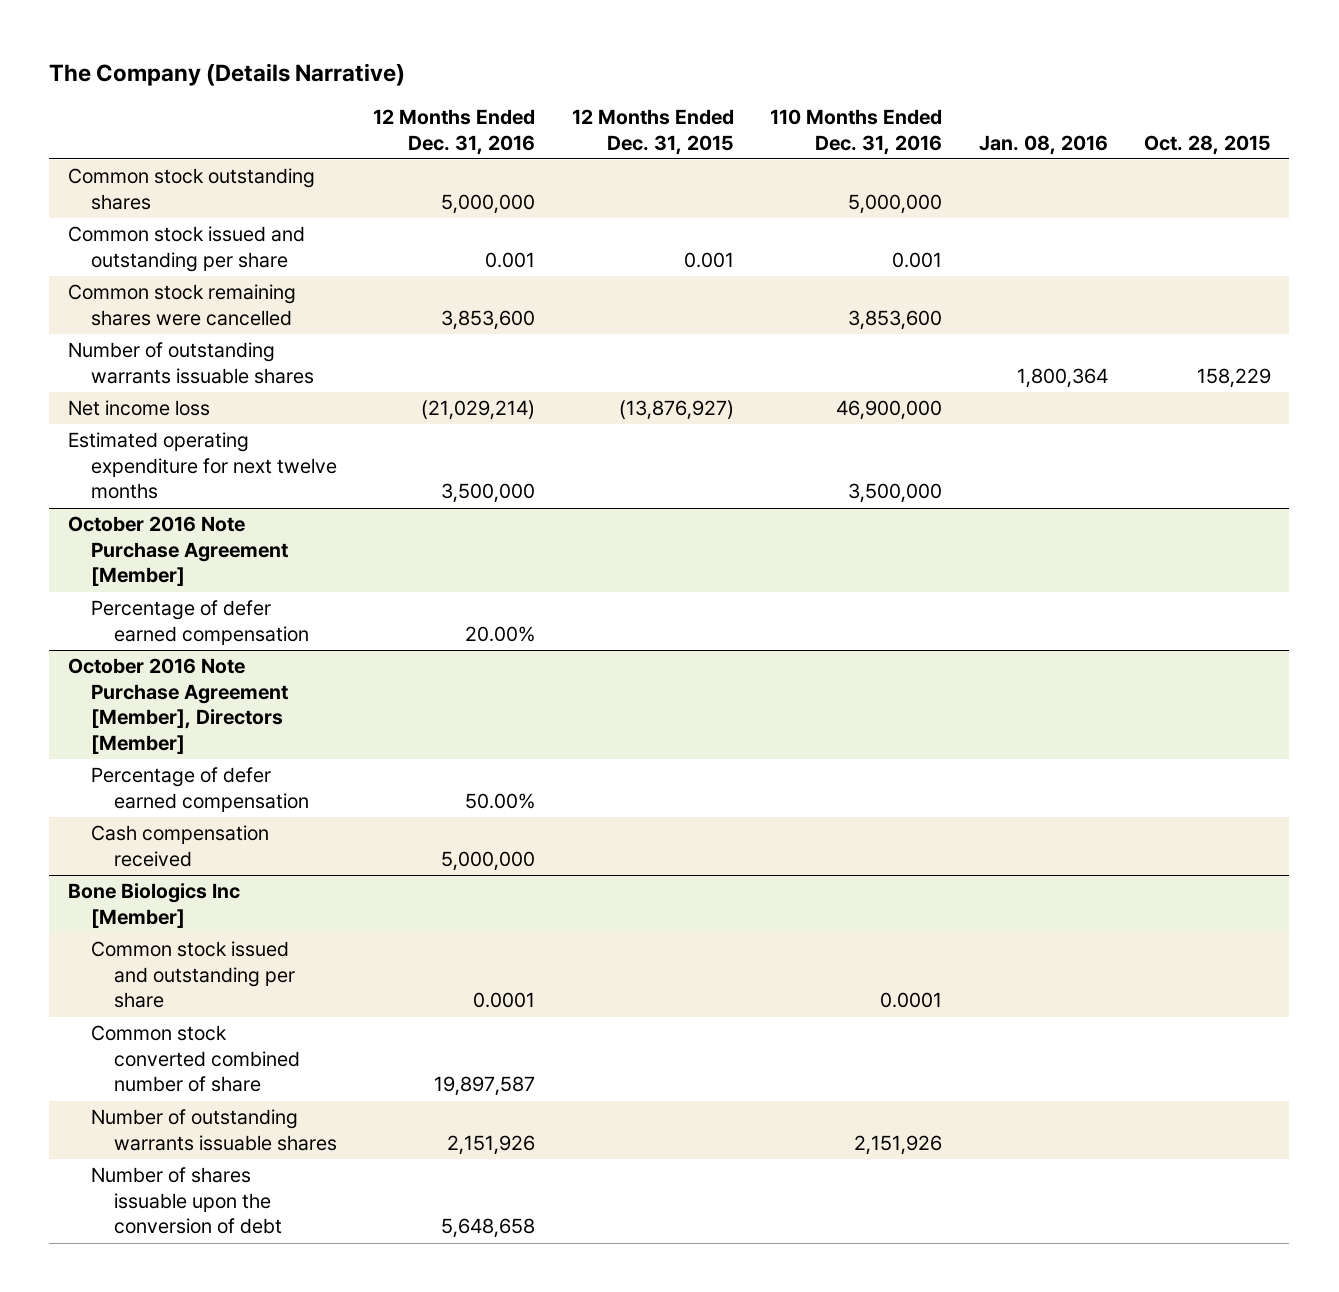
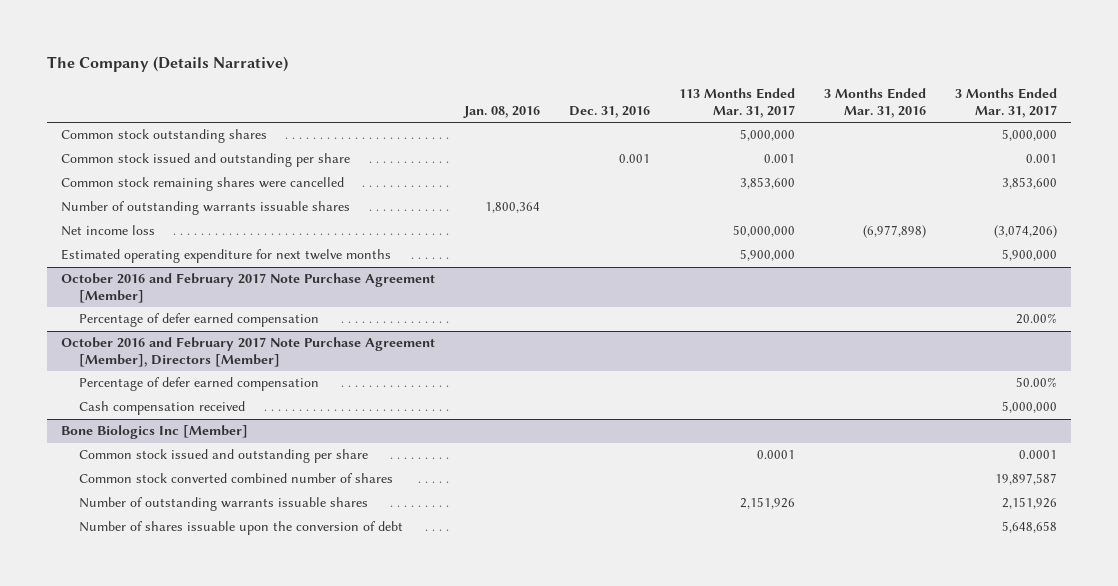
[373,109,536,155] 12 Months Ended Dec. 31, 2016 -> none
[571,109,734,155] 12 Months Ended Dec. 31, 2015 -> none
[770,109,943,155] 110 Months Ended Dec. 31, 2016 -> none
[1143,134,1271,155] Oct. 28, 2015 -> none
none -> [568,105,650,118] Dec. 31, 2016
none -> [678,88,795,118] 113 Months Ended Mar. 31, 2017
none -> [823,88,926,118] 3 Months Ended Mar. 31, 2016
none -> [954,88,1057,118] 3 Months Ended Mar. 31, 2017
[67,516,288,587] October 2016 Note Purchase Agreement [Member] -> none
[90,600,309,645] Percentage of defer earned compensation -> none
none -> [60,273,435,303] October 2016 and February 2017 Note Purchase Agreement [Member]
none -> [79,313,320,328] Percentage of defer earned compensation
[67,658,288,755] October 2016 Note Purchase Agreement [Member], Directors [Member] -> [60,337,435,367] October 2016 and February 2017 Note Purchase Agreement [Member], Directors [Member]
[90,1025,300,1093] Common stock converted combined number of share -> [79,473,394,484] Common stock converted combined number of shares

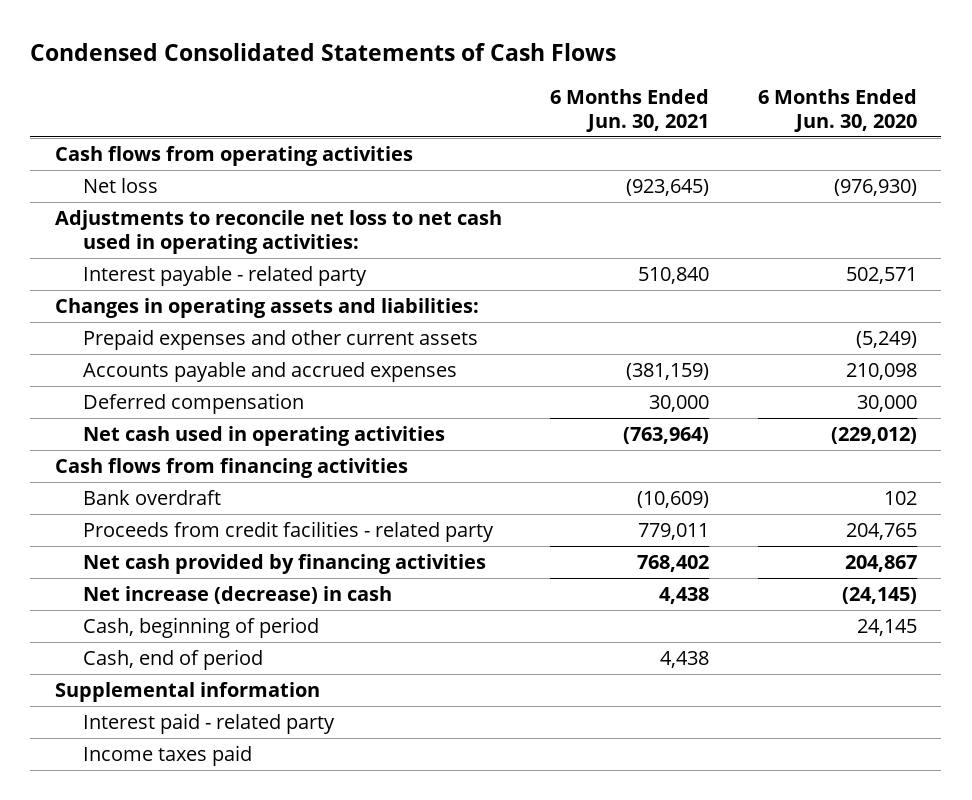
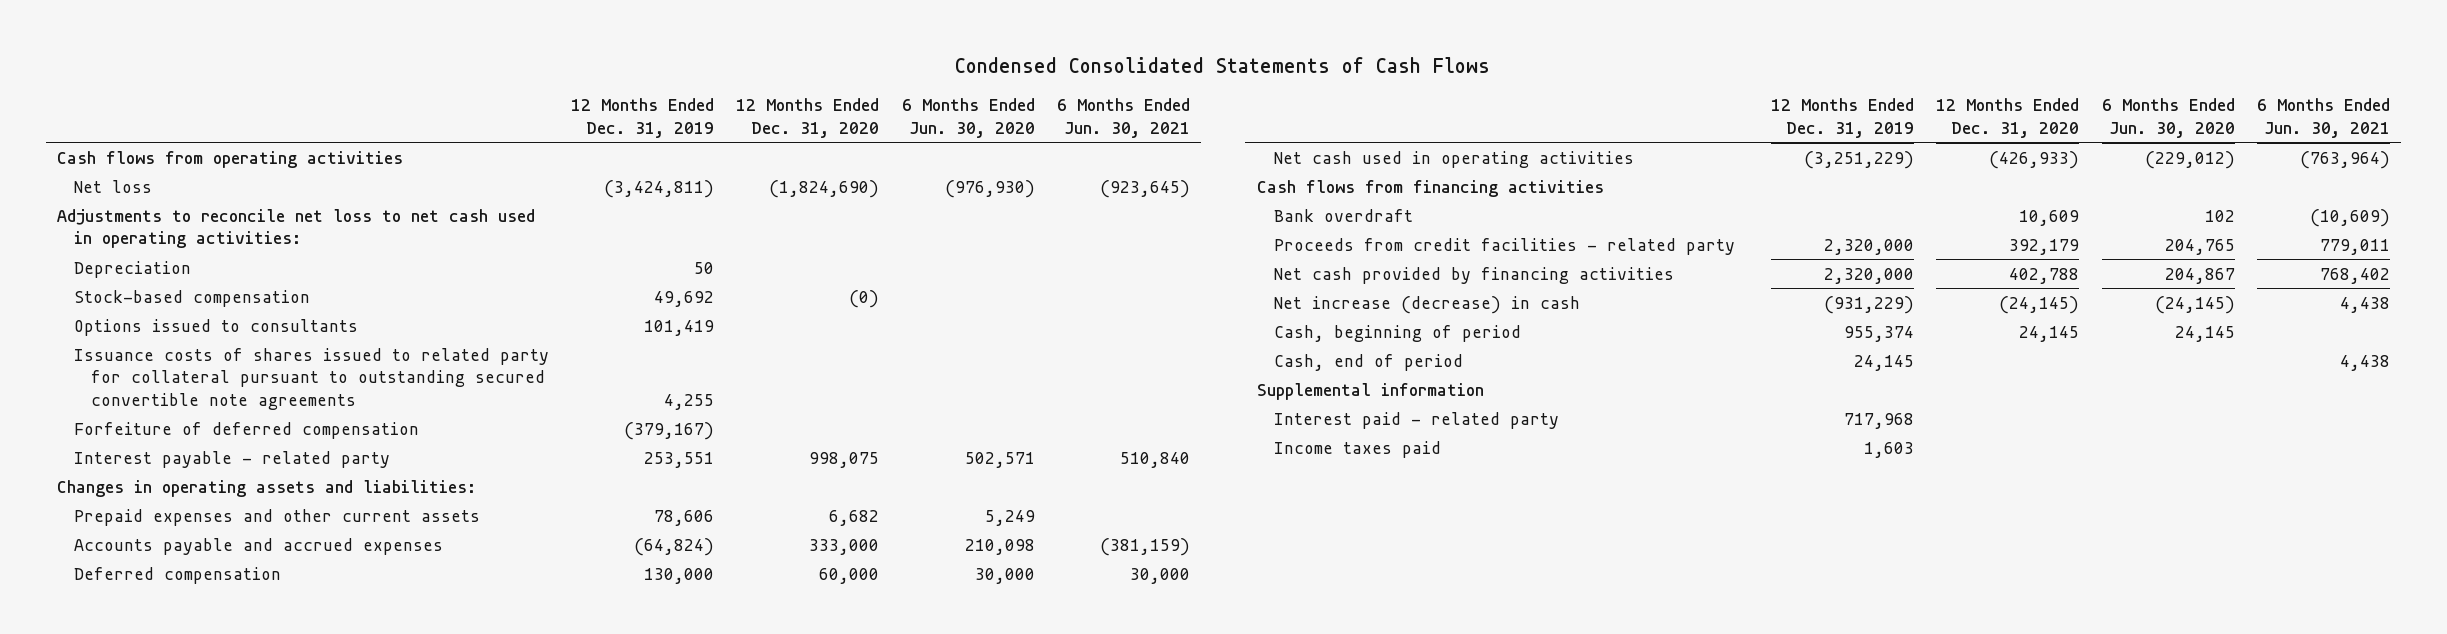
none -> [571,98,715,138] 12 Months Ended Dec. 31, 2019
none -> [736,98,880,138] 12 Months Ended Dec. 31, 2020
none -> [73,260,191,278] Depreciation
none -> [73,289,310,307] Stock-based compensation
none -> [73,318,358,336] Options issued to consultants
none -> [73,347,549,410] Issuance costs of shares issued to related party for collateral pursuant to outstanding secured convertible note agreements
none -> [73,421,419,439] Forfeiture of deferred compensation
[856,331,918,349] (5,249) -> [984,509,1035,526] 5,249

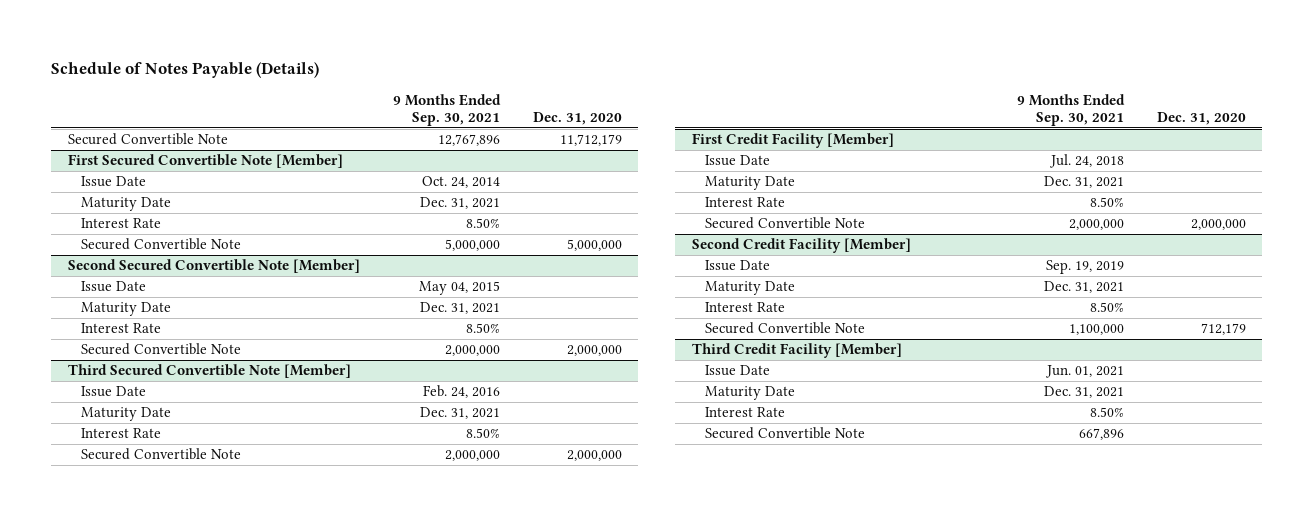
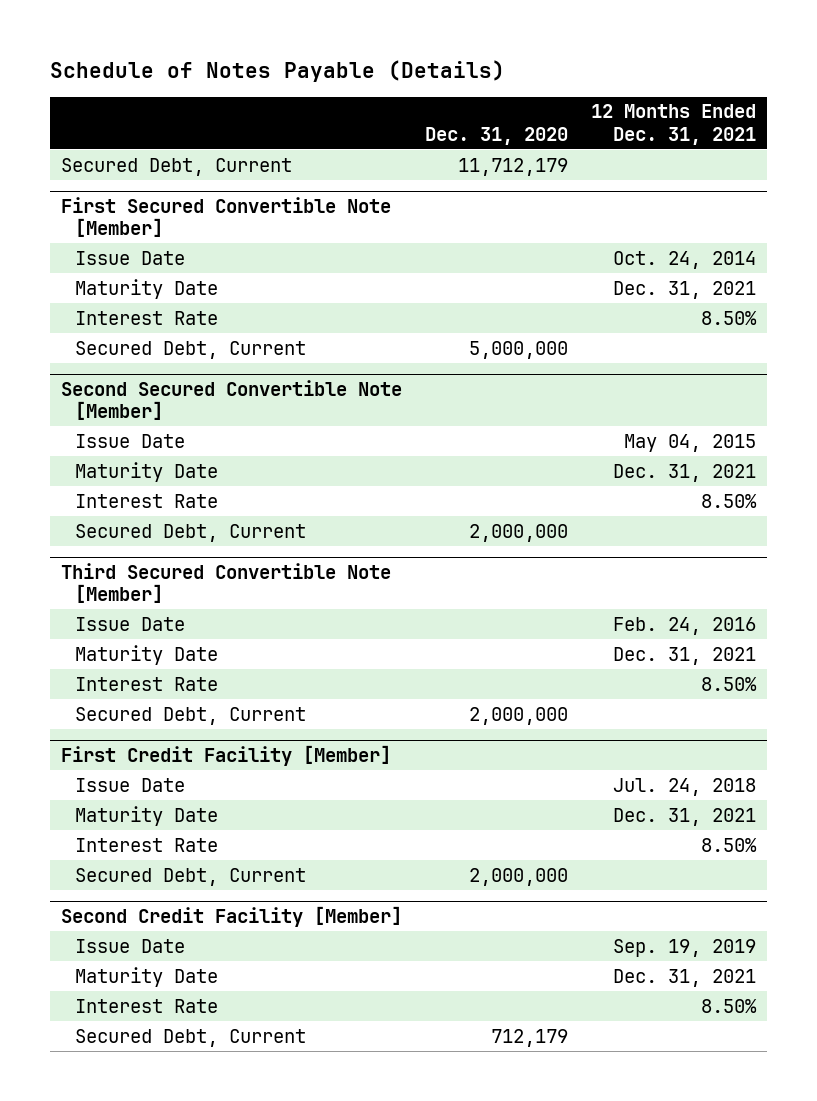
[392,93,501,126] 9 Months Ended Sep. 30, 2021 -> none
none -> [590,104,756,145] 12 Months Ended Dec. 31, 2021
[67,133,228,146] Secured Convertible Note -> [61,157,293,176] Secured Debt, Current
[80,238,241,251] Secured Convertible Note -> [75,340,307,359] Secured Debt, Current
[80,343,241,356] Secured Convertible Note -> [75,523,307,542] Secured Debt, Current
[80,448,241,461] Secured Convertible Note -> [75,706,307,725] Secured Debt, Current
[704,217,865,230] Secured Convertible Note -> [75,867,307,886] Secured Debt, Current
[691,343,902,359] Third Credit Facility [Member] -> none
[704,365,770,377] Issue Date -> none
[704,386,795,401] Maturity Date -> none
[704,407,785,418] Interest Rate -> none
[704,427,865,440] Secured Convertible Note -> none
[704,322,865,335] Secured Convertible Note -> [75,1028,307,1047] Secured Debt, Current

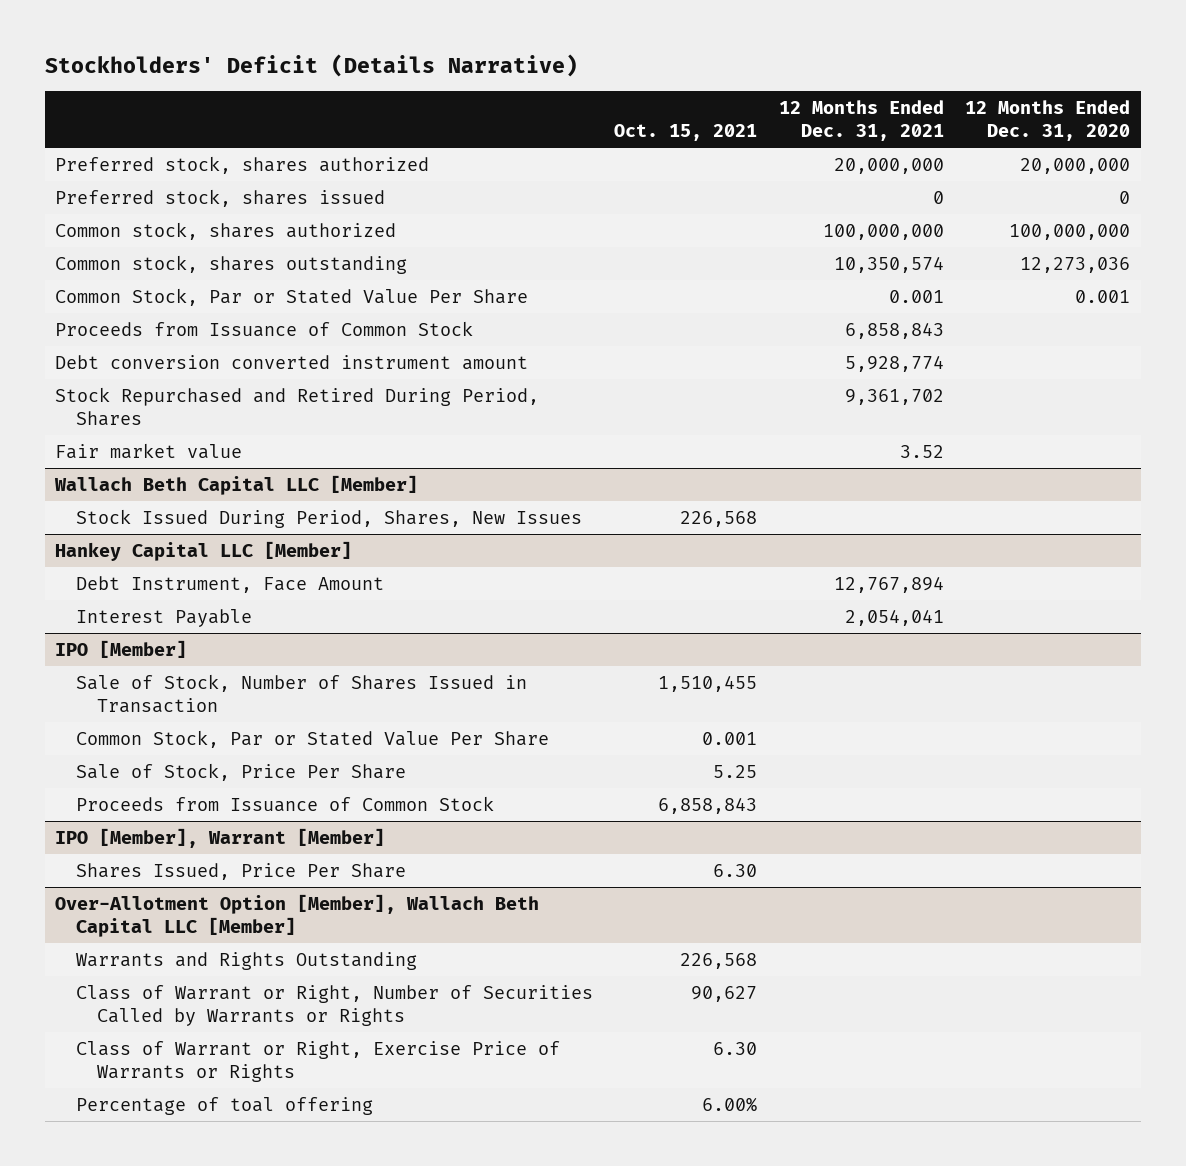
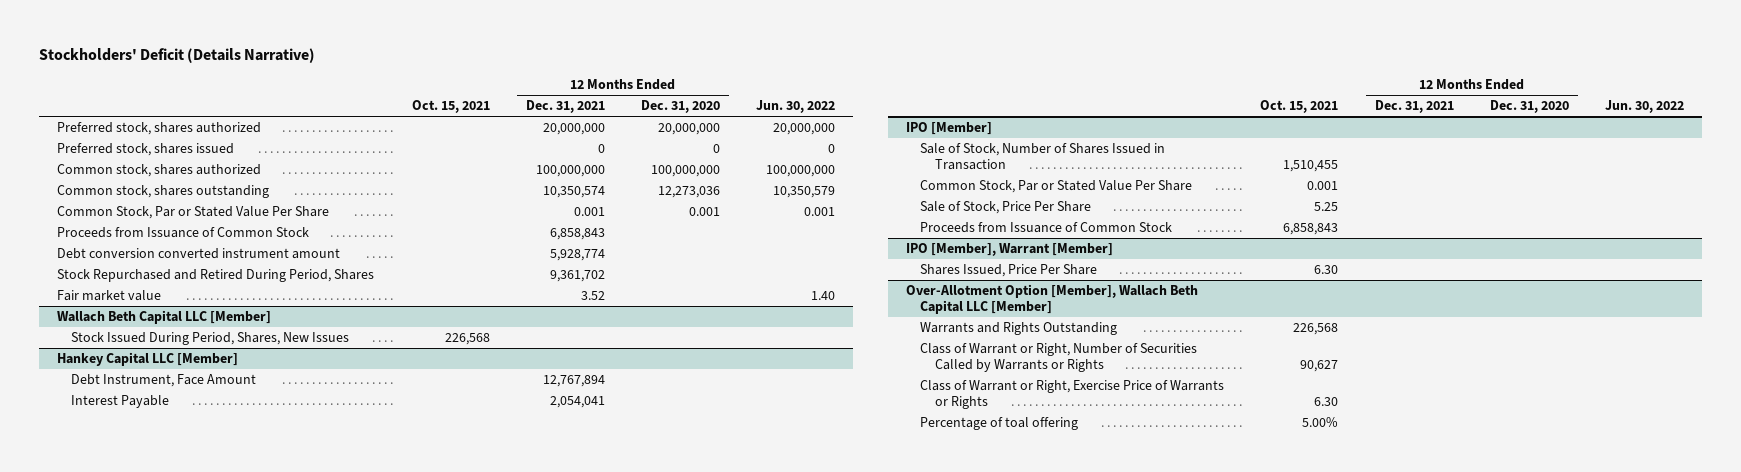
none -> [756,100,836,114] Jun. 30, 2022
[702,1096,758,1112] 6.00% -> [1302,417,1339,428] 5.00%

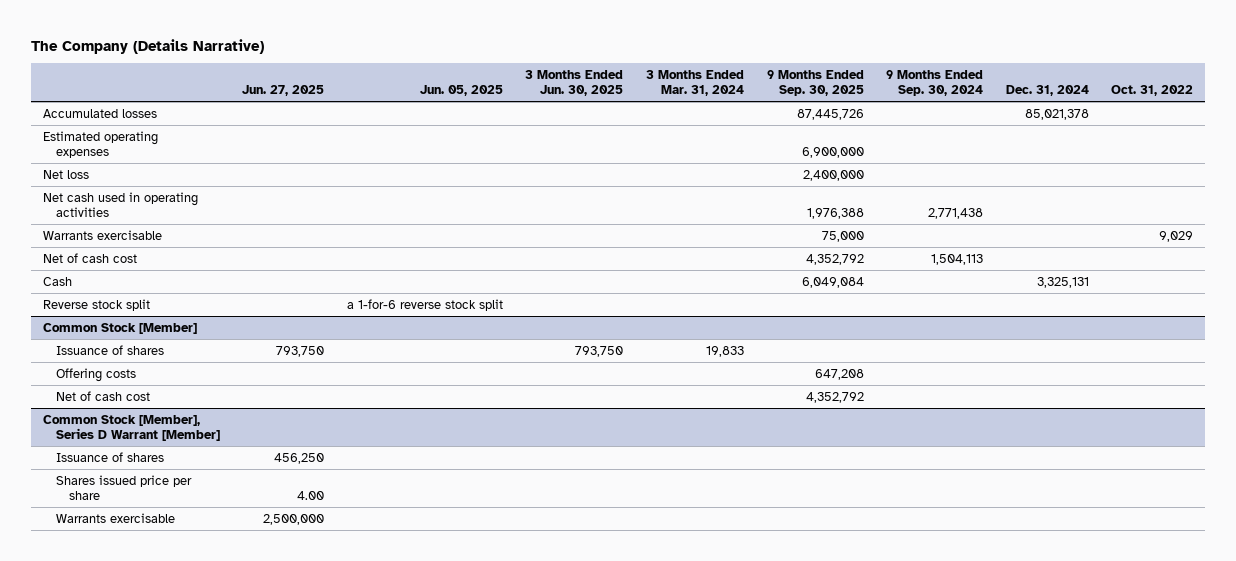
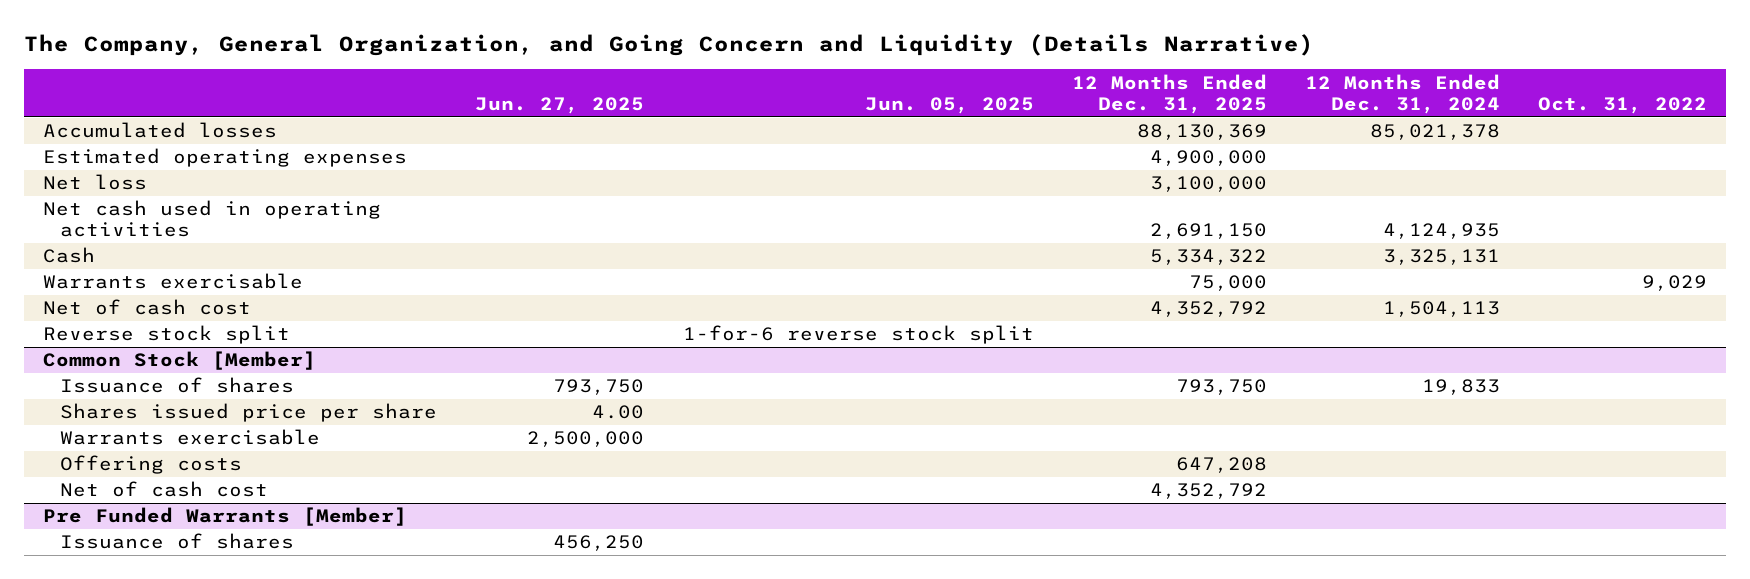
[31,38,265,54] The Company (Details Narrative) -> [23,34,1314,57] The Company, General Organization, and Going Concern and Liquidity (Details Narrative)
[525,70,624,96] 3 Months Ended Jun. 30, 2025 -> none
[646,70,745,96] 3 Months Ended Mar. 31, 2024 -> none
[766,70,864,96] 9 Months Ended Sep. 30, 2025 -> none
[886,70,984,96] 9 Months Ended Sep. 30, 2024 -> none
[1005,84,1089,96] Dec. 31, 2024 -> none
none -> [1071,73,1267,114] 12 Months Ended Dec. 31, 2025
none -> [1304,73,1500,114] 12 Months Ended Dec. 31, 2024
[42,276,72,286] Cash -> [42,247,95,264] Cash
[346,298,503,311] a 1-for-6 reverse stock split -> [682,325,1034,345] 1-for-6 reverse stock split
none -> [60,403,438,423] Shares issued price per share
none -> [60,429,321,446] Warrants exercisable
[42,414,220,441] Common Stock [Member], Series D Warrant [Member] -> [42,507,407,527] Pre Funded Warrants [Member]
[55,474,192,500] Shares issued price per share -> none
[55,512,175,523] Warrants exercisable -> none

